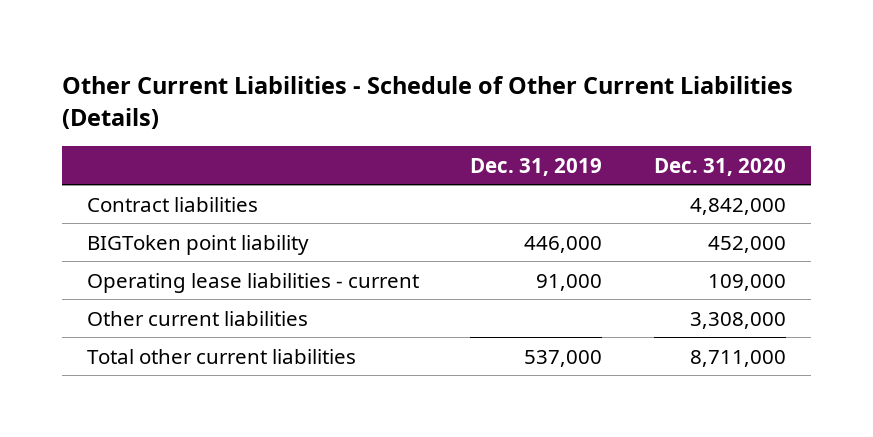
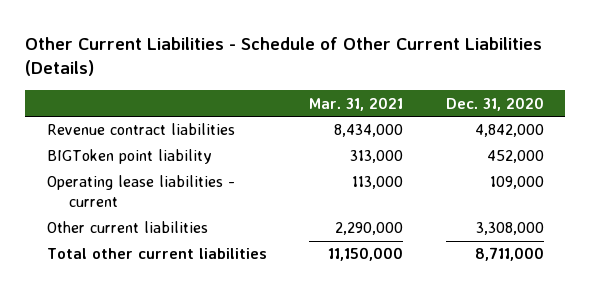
[470,157,603,176] Dec. 31, 2019 -> none
none -> [309,96,404,111] Mar. 31, 2021
[87,196,259,212] Contract liabilities -> [46,123,235,136] Revenue contract liabilities

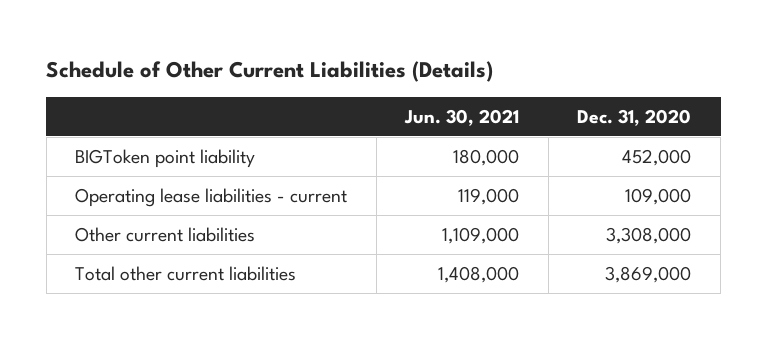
[25,36,543,77] Other Current Liabilities - Schedule of Other Current Liabilities (Details) -> [46,60,494,82] Schedule of Other Current Liabilities (Details)
[309,96,404,111] Mar. 31, 2021 -> none
none -> [404,108,520,126] Jun. 30, 2021
[46,123,235,136] Revenue contract liabilities -> none
[474,247,544,262] 8,711,000 -> [605,266,692,284] 3,869,000

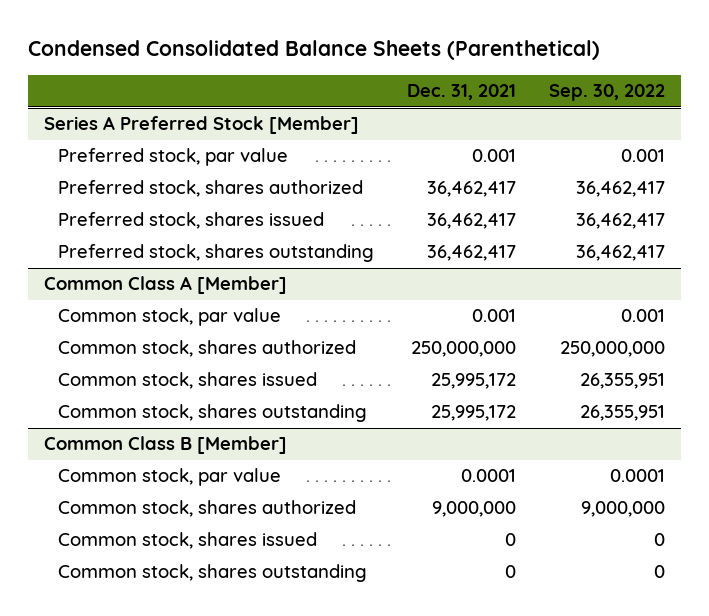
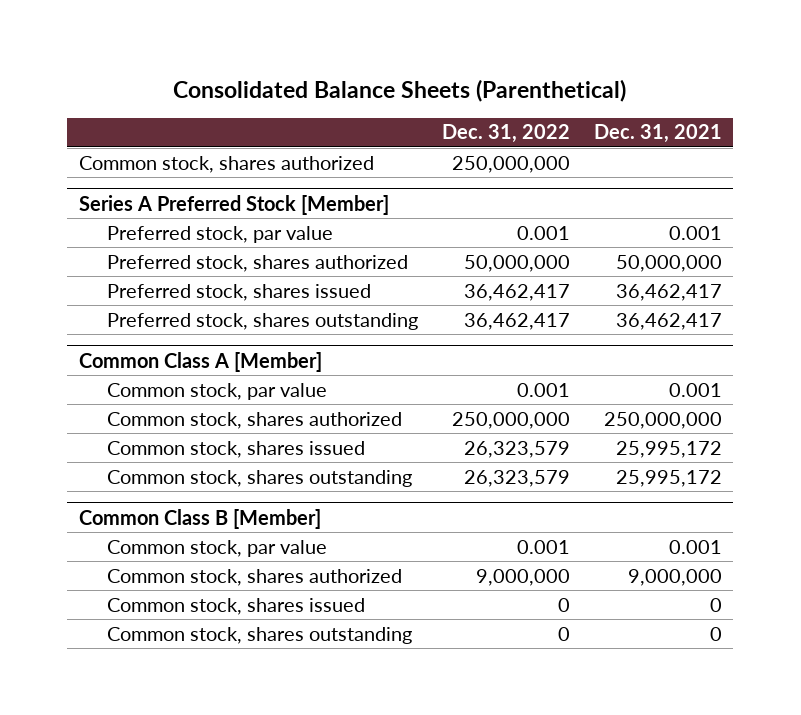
[27,40,600,61] Condensed Consolidated Balance Sheets (Parenthetical) -> [173,78,627,102] Consolidated Balance Sheets (Parenthetical)
[548,84,665,102] Sep. 30, 2022 -> none
none -> [441,124,570,144] Dec. 31, 2022
none -> [79,155,375,173] Common stock, shares authorized
[426,181,516,198] 36,462,417 -> [615,254,722,272] 50,000,000
[460,469,516,483] 0.0001 -> [668,539,722,554] 0.001

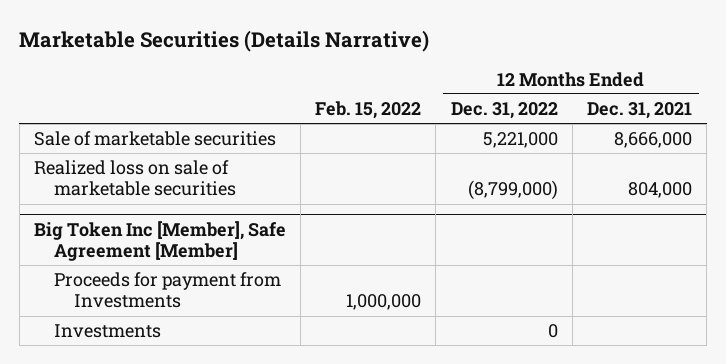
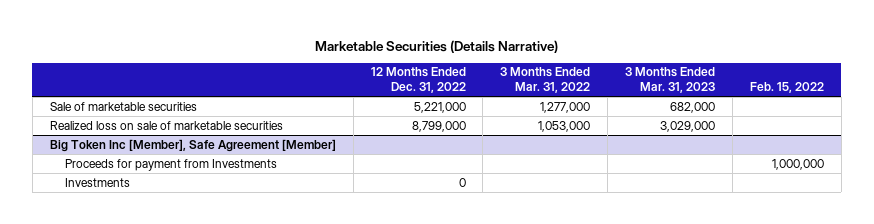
[587,102,693,120] Dec. 31, 2021 -> none
none -> [500,67,591,94] 3 Months Ended Mar. 31, 2022
none -> [625,67,716,94] 3 Months Ended Mar. 31, 2023
[467,180,558,201] (8,799,000) -> [411,120,466,132] 8,799,000

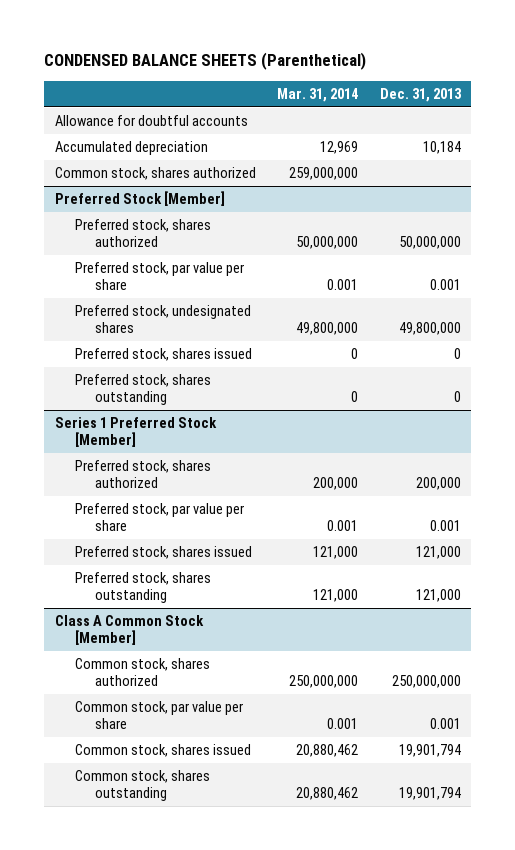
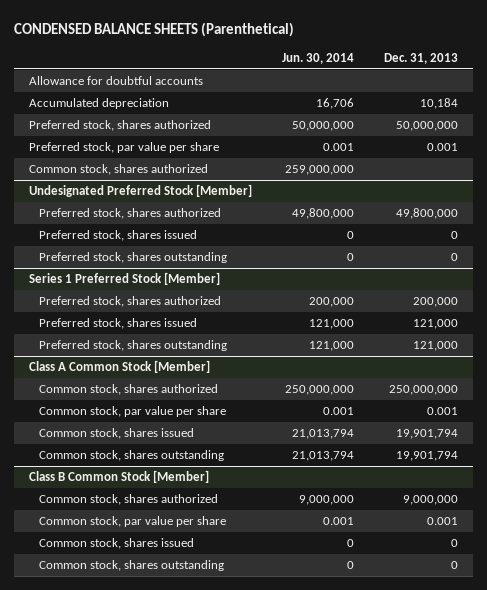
[277,87,359,102] Mar. 31, 2014 -> none
none -> [281,53,354,65] Jun. 30, 2014
[54,190,225,206] Preferred Stock [Member] -> none
[54,166,256,180] Common stock, shares authorized -> [28,164,208,176] Common stock, shares authorized
none -> [28,184,252,198] Undesignated Preferred Stock [Member]
[74,304,251,334] Preferred stock, undesignated shares -> [38,208,221,220] Preferred stock, shares authorized
[74,502,244,532] Preferred stock, par value per share -> none
none -> [28,470,209,484] Class B Common Stock [Member]
none -> [38,494,218,506] Common stock, shares authorized
none -> [38,516,226,528] Common stock, par value per share
none -> [38,538,194,550] Common stock, shares issued
none -> [38,560,224,572] Common stock, shares outstanding

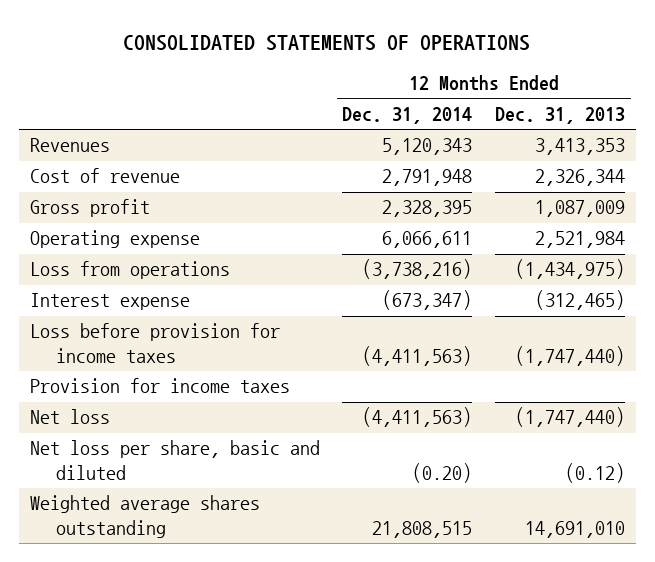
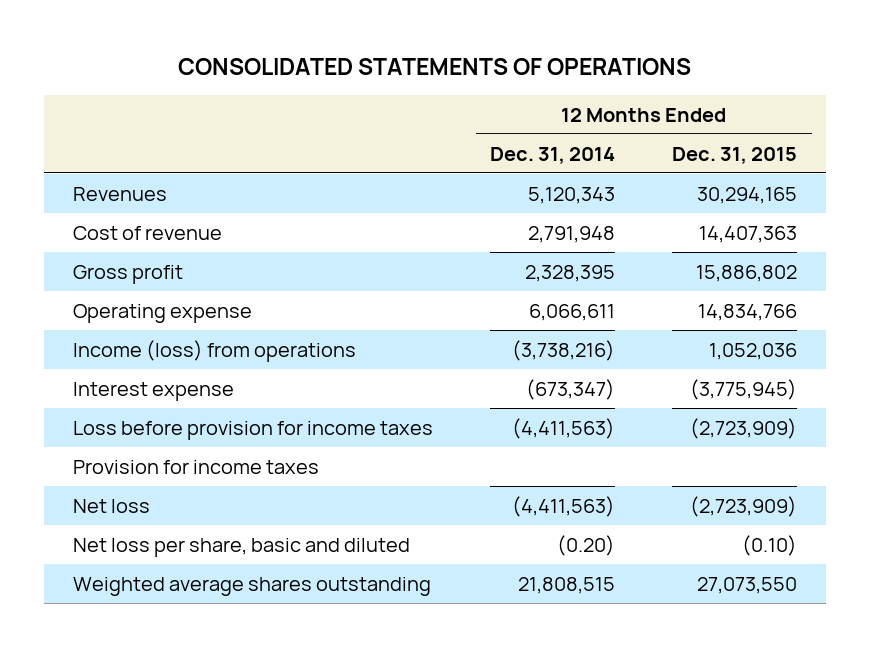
[494,106,625,124] Dec. 31, 2013 -> none
none -> [672,146,798,164] Dec. 31, 2015
[29,261,230,280] Loss from operations -> [73,339,357,362] Income (loss) from operations

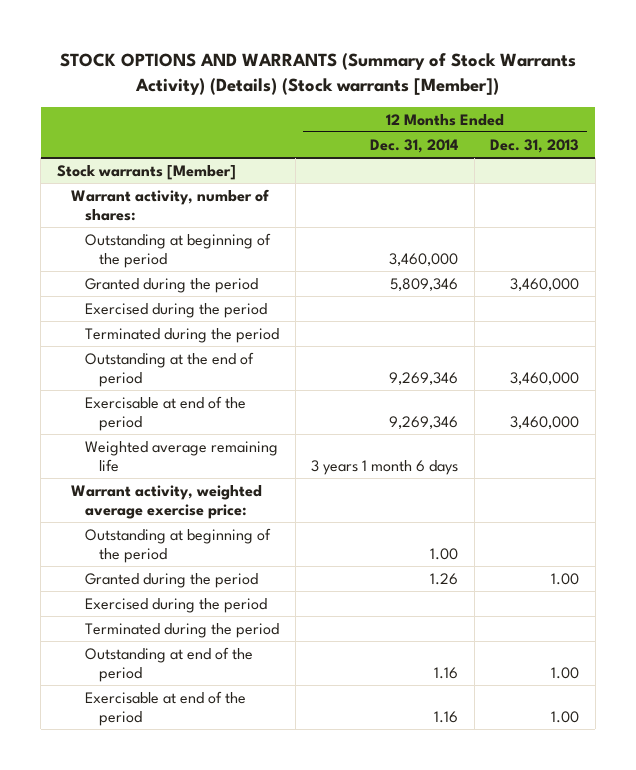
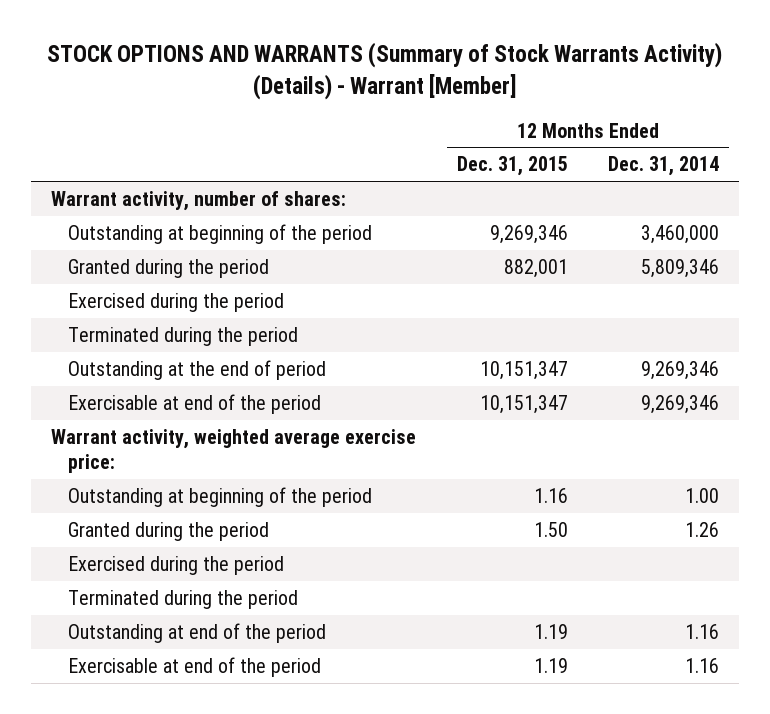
[60,52,577,95] STOCK OPTIONS AND WARRANTS (Summary of Stock Warrants Activity) (Details) (Stock warrants [Member]) -> [47,42,723,100] STOCK OPTIONS AND WARRANTS (Summary of Stock Warrants Activity) (Details) - Warrant [Member]
[490,138,580,153] Dec. 31, 2013 -> none
none -> [456,156,568,177] Dec. 31, 2015
[56,164,236,180] Stock warrants [Member] -> none
[84,440,278,472] Weighted average remaining life -> none

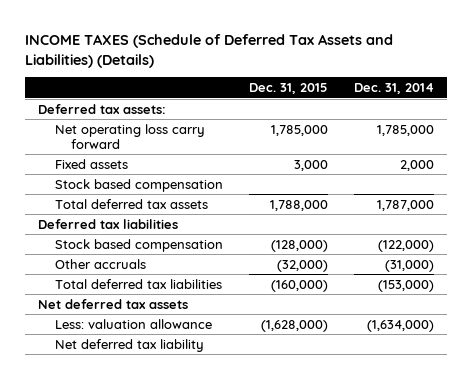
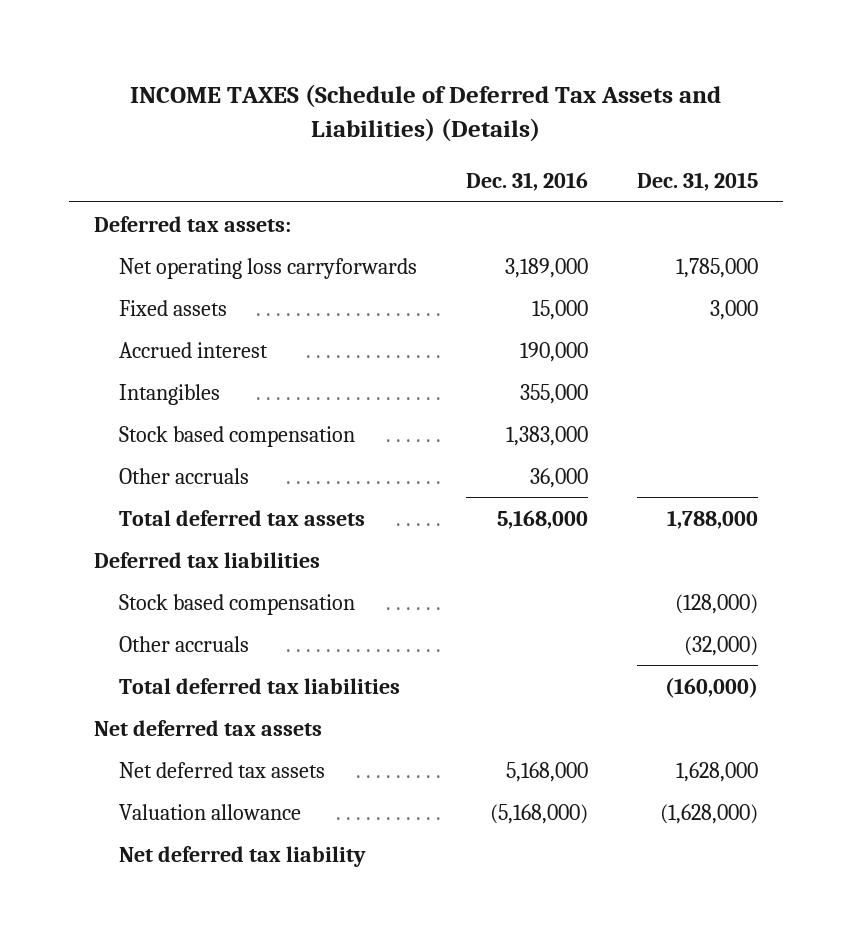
[353,82,434,94] Dec. 31, 2014 -> none
none -> [466,172,589,192] Dec. 31, 2016
[54,123,205,149] Net operating loss carry forward -> [118,257,417,279] Net operating loss carryforwards
none -> [118,341,268,358] Accrued interest
none -> [118,383,220,405] Intangibles
none -> [118,467,249,484] Other accruals
none -> [118,761,325,778] Net deferred tax assets
[54,318,212,329] Less: valuation allowance -> [118,803,301,820] Valuation allowance

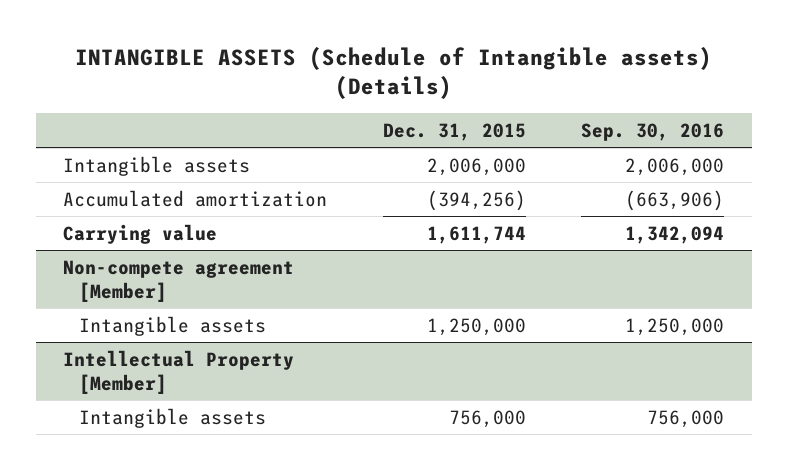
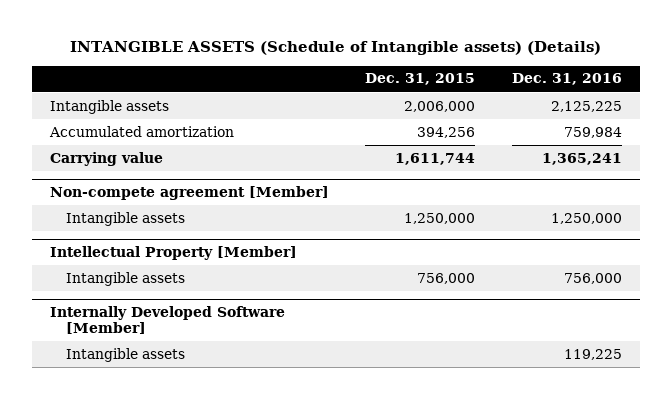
[581,123,725,142] Sep. 30, 2016 -> none
none -> [511,73,622,86] Dec. 31, 2016
[426,189,526,211] (394,256) -> [417,126,476,138] 394,256
none -> [50,305,286,334] Internally Developed Software [Member]
none -> [66,347,186,362] Intangible assets

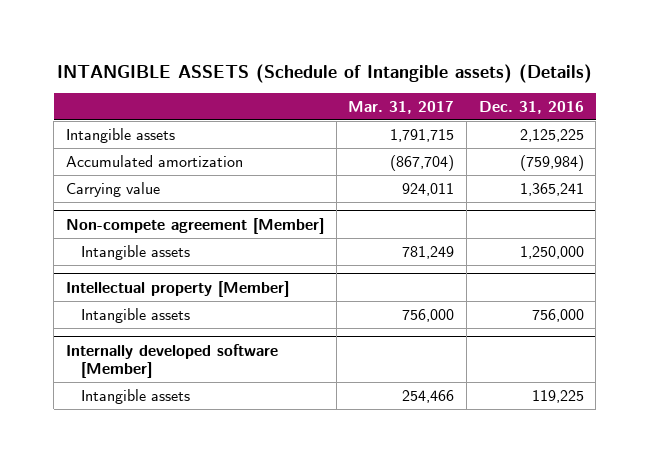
[365,73,476,86] Dec. 31, 2015 -> none
none -> [348,100,455,114] Mar. 31, 2017
[563,126,622,138] 759,984 -> [519,154,584,171] (759,984)
[50,245,298,260] Intellectual Property [Member] -> [65,280,289,297] Intellectual property [Member]
[50,305,286,334] Internally Developed Software [Member] -> [65,343,278,378] Internally developed software [Member]

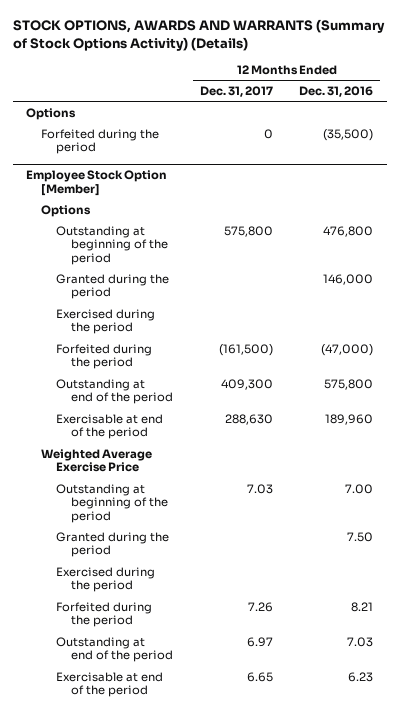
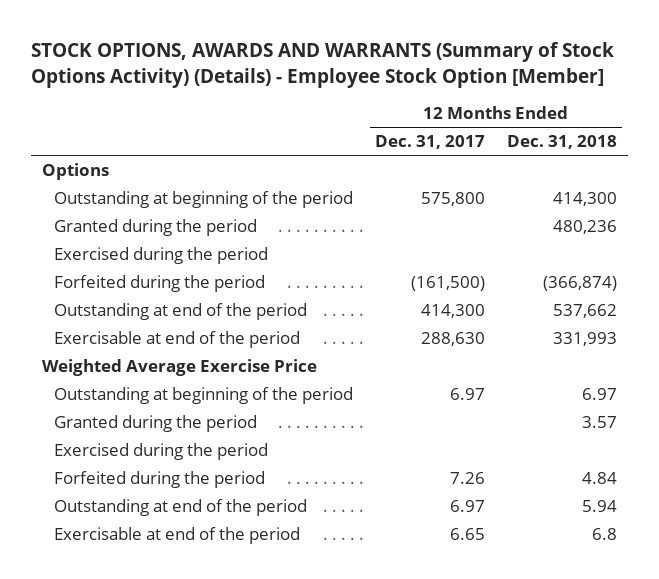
[12,19,385,51] STOCK OPTIONS, AWARDS AND WARRANTS (Summary of Stock Options Activity) (Details) -> [31,42,615,88] STOCK OPTIONS, AWARDS AND WARRANTS (Summary of Stock Options Activity) (Details) - Employee Stock Option [Member]
[299,85,374,97] Dec. 31, 2016 -> none
none -> [506,135,617,150] Dec. 31, 2018
[40,128,159,155] Forfeited during the period -> none
[25,170,167,197] Employee Stock Option [Member] -> none
[40,204,91,217] Options -> none
[220,378,273,390] 409,300 -> [421,303,486,318] 414,300
[246,483,273,494] 7.03 -> [450,387,486,400] 6.97

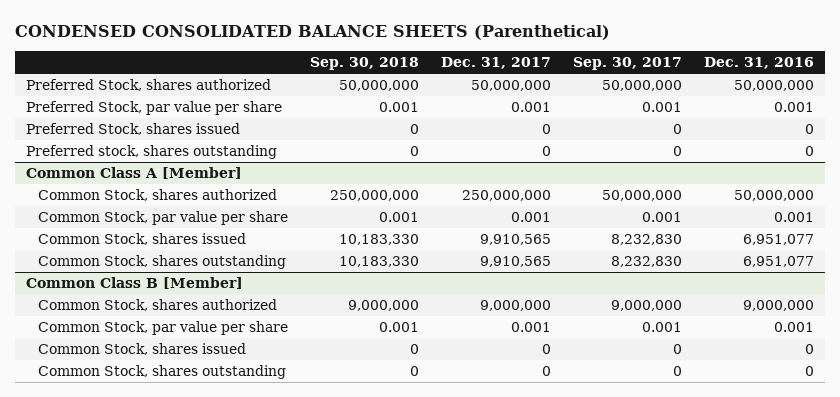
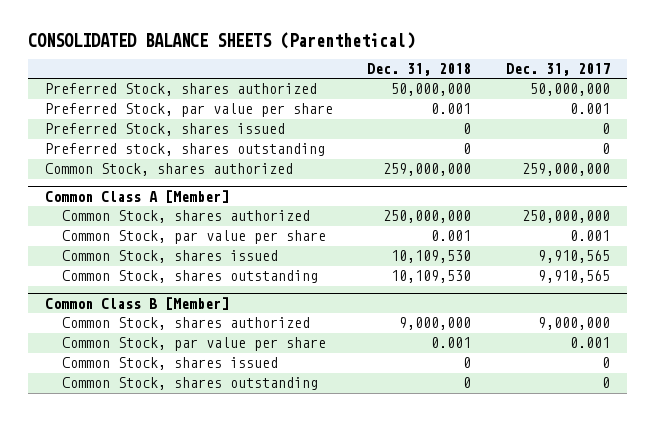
[15,24,611,40] CONDENSED CONSOLIDATED BALANCE SHEETS (Parenthetical) -> [27,31,415,49] CONSOLIDATED BALANCE SHEETS (Parenthetical)
[310,57,420,71] Sep. 30, 2018 -> none
[573,57,683,71] Sep. 30, 2017 -> none
[704,57,815,70] Dec. 31, 2016 -> none
none -> [367,63,472,77] Dec. 31, 2018
none -> [44,163,293,177] Common Stock, shares authorized

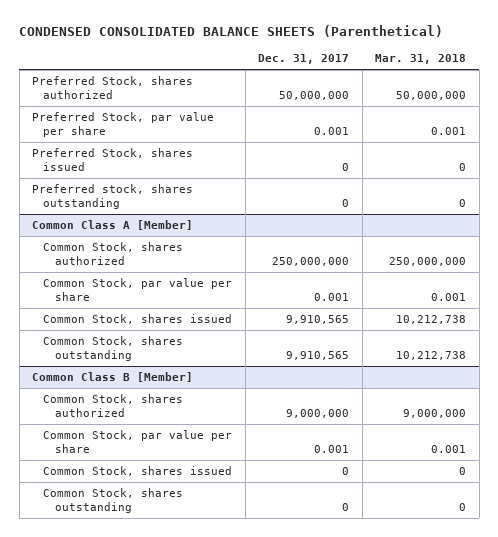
[27,31,415,49] CONSOLIDATED BALANCE SHEETS (Parenthetical) -> [19,25,444,38] CONDENSED CONSOLIDATED BALANCE SHEETS (Parenthetical)
[367,63,472,77] Dec. 31, 2018 -> none
none -> [375,54,467,65] Mar. 31, 2018
[44,163,293,177] Common Stock, shares authorized -> none

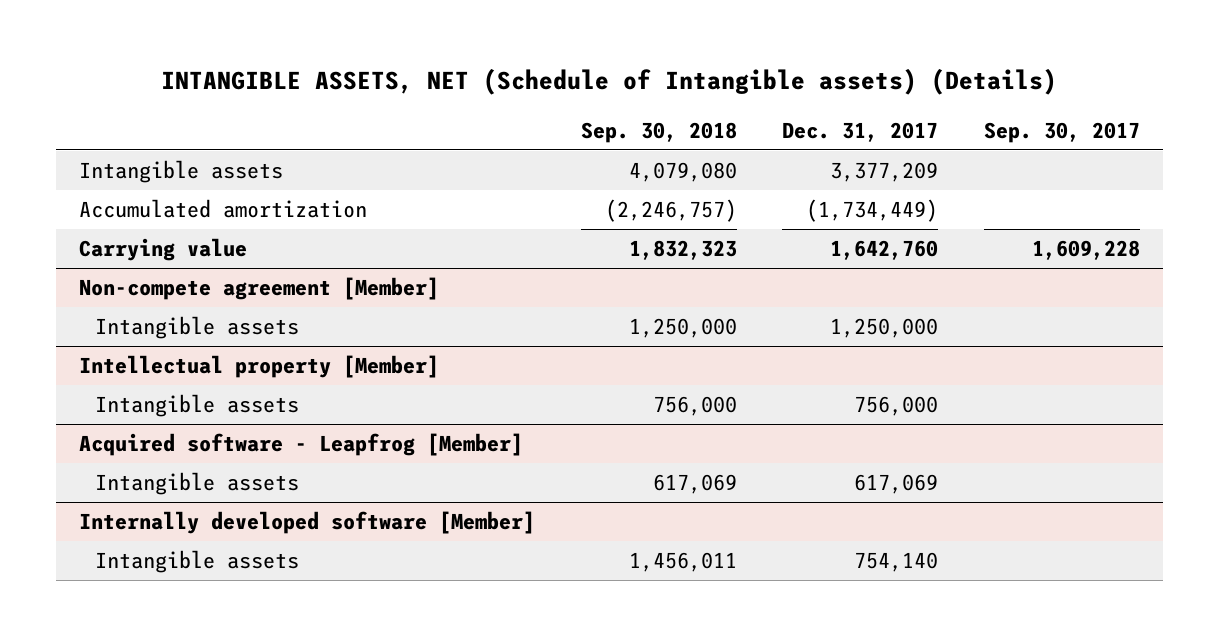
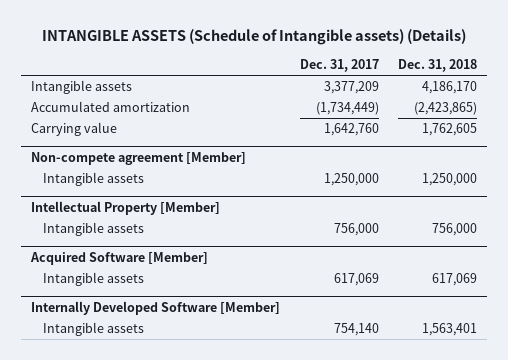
[161,68,1058,96] INTANGIBLE ASSETS, NET (Schedule of Intangible assets) (Details) -> [42,28,467,45] INTANGIBLE ASSETS (Schedule of Intangible assets) (Details)
[580,121,737,143] Sep. 30, 2018 -> none
[983,121,1140,143] Sep. 30, 2017 -> none
none -> [398,58,478,72] Dec. 31, 2018
[79,355,440,379] Intellectual property [Member] -> [30,200,220,215] Intellectual Property [Member]
[79,433,524,457] Acquired software - Leapfrog [Member] -> [29,251,208,265] Acquired Software [Member]
[79,511,536,535] Internally developed software [Member] -> [30,300,280,315] Internally Developed Software [Member]

